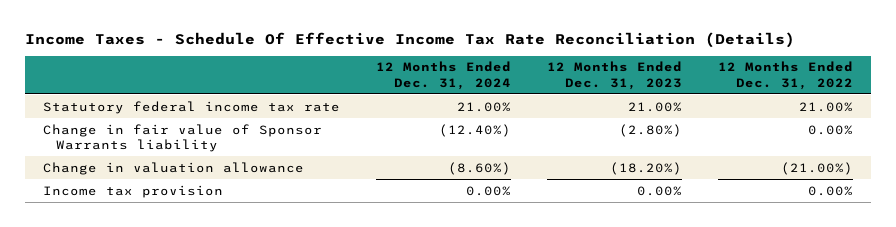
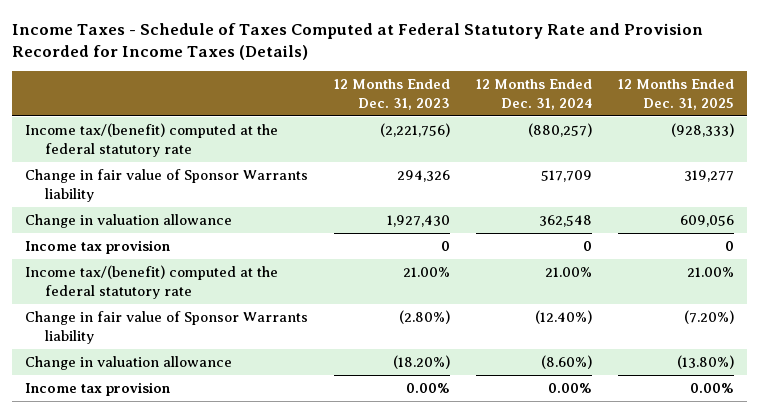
[25,31,796,48] Income Taxes - Schedule Of Effective Income Tax Rate Reconciliation (Details) -> [12,22,704,60] Income Taxes - Schedule of Taxes Computed at Federal Statutory Rate and Provision Recorded for Income Taxes (Details)
[717,61,853,90] 12 Months Ended Dec. 31, 2022 -> none
none -> [617,79,734,110] 12 Months Ended Dec. 31, 2025
none -> [25,122,279,157] Income tax/(benefit) computed at the federal statutory rate
none -> [25,168,309,202] Change in fair value of Sponsor Warrants liability
none -> [25,213,233,228] Change in valuation allowance
none -> [25,239,171,254] Income tax provision
[42,100,340,114] Statutory federal income tax rate -> [25,264,279,299] Income tax/(benefit) computed at the federal statutory rate

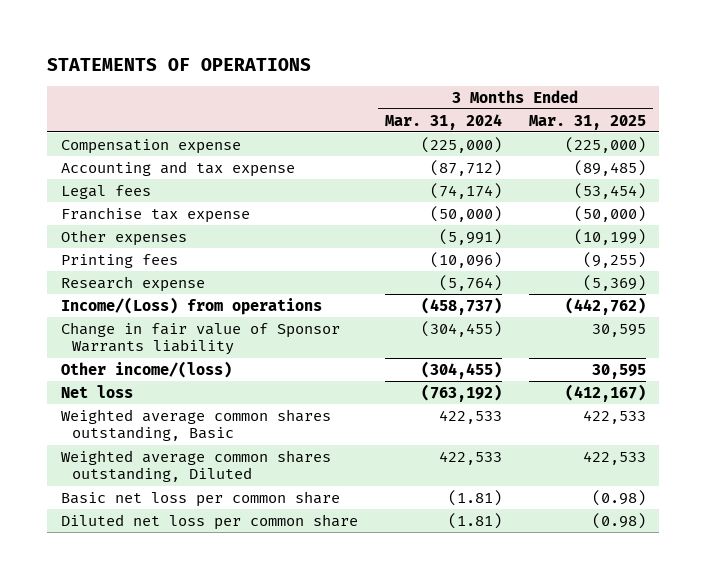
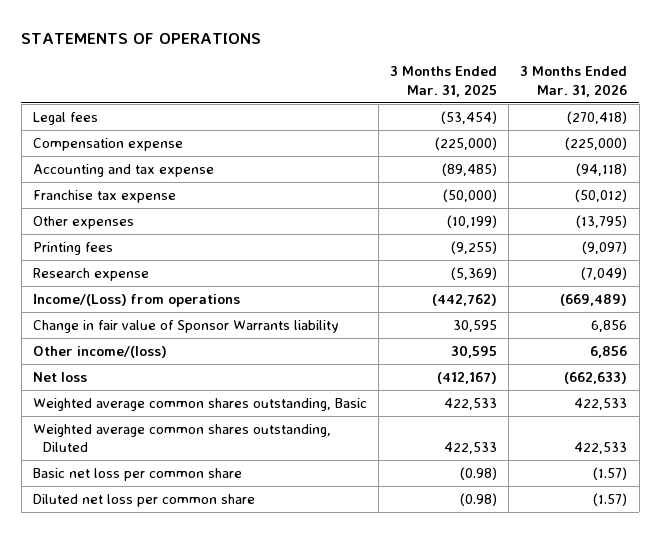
[384,113,502,130] Mar. 31, 2024 -> none
none -> [520,66,628,97] 3 Months Ended Mar. 31, 2026
[60,184,151,199] Legal fees -> [32,111,98,125] Legal fees

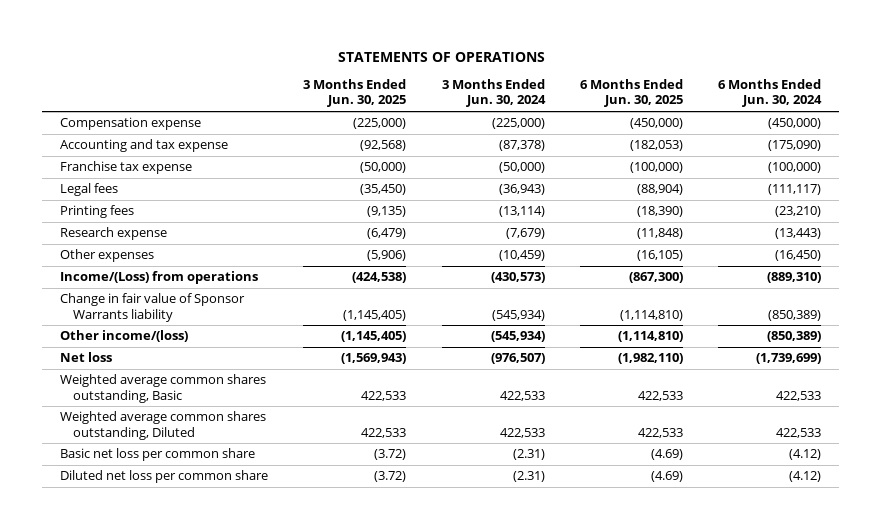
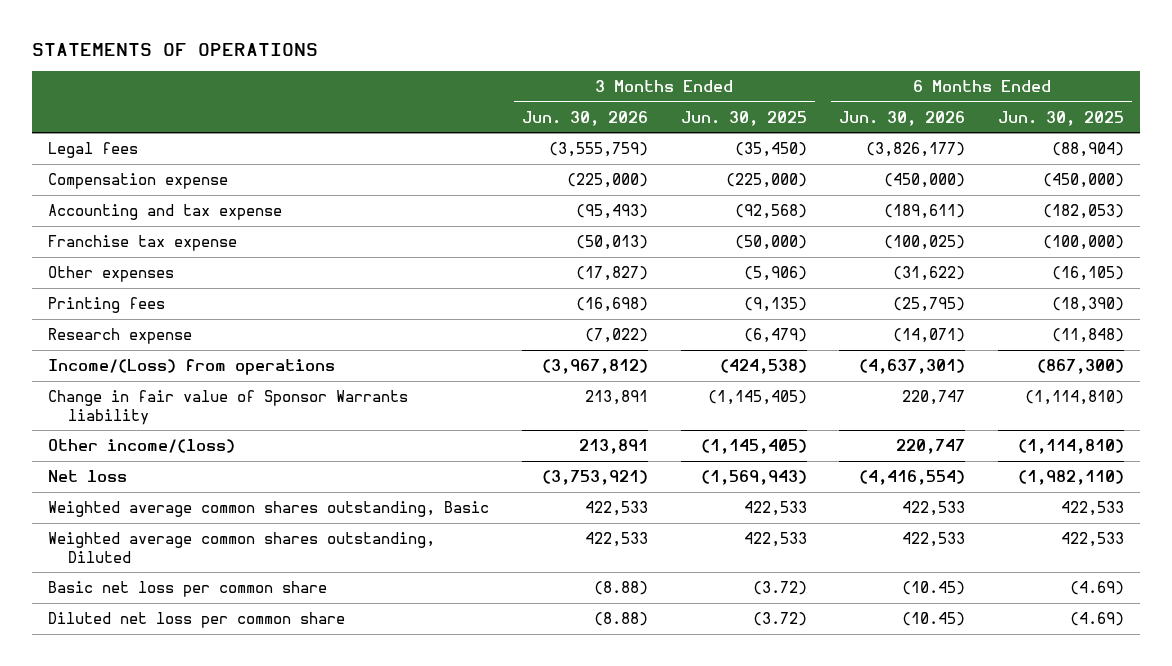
[441,79,546,108] 3 Months Ended Jun. 30, 2024 -> none
[718,79,823,108] 6 Months Ended Jun. 30, 2024 -> none
none -> [522,110,649,126] Jun. 30, 2026
none -> [839,110,966,126] Jun. 30, 2026
[60,183,119,197] Legal fees -> [48,142,139,159] Legal fees
[60,249,155,263] Other expenses -> [48,266,175,283] Other expenses

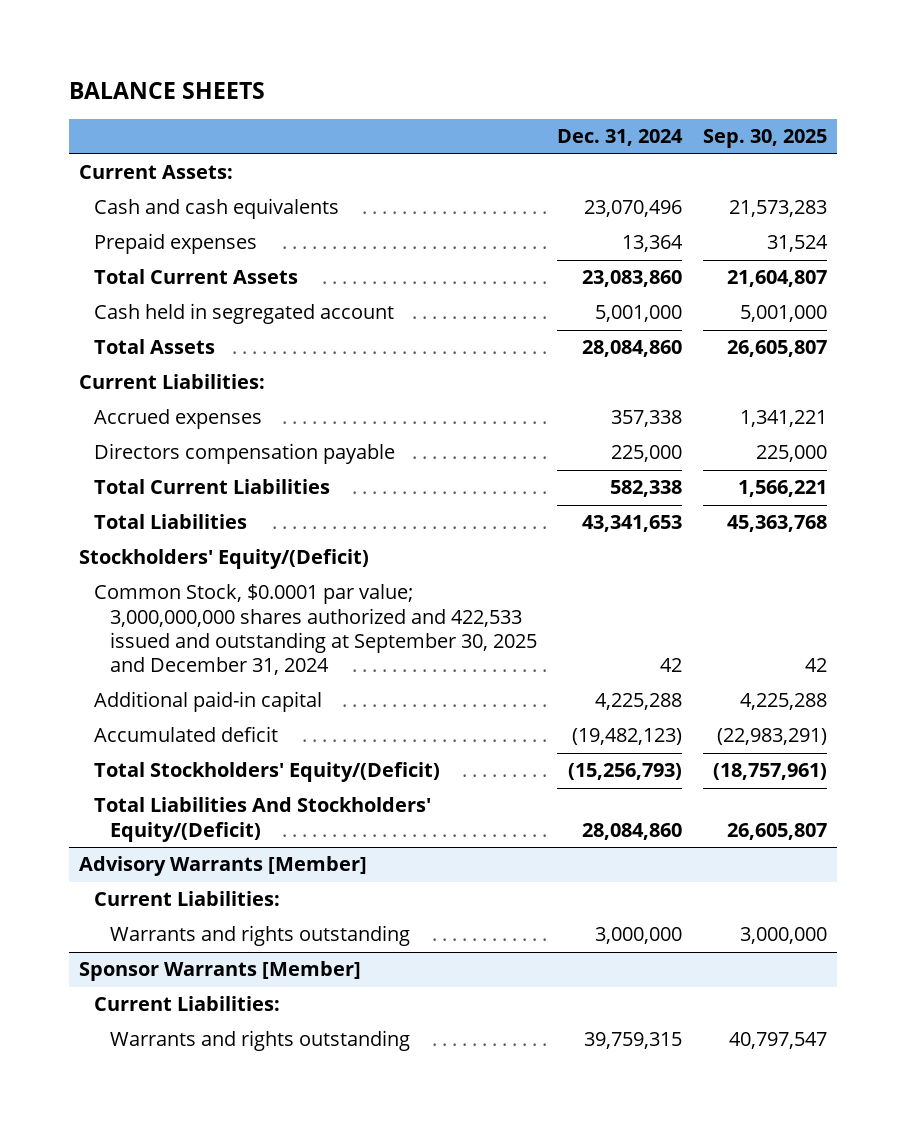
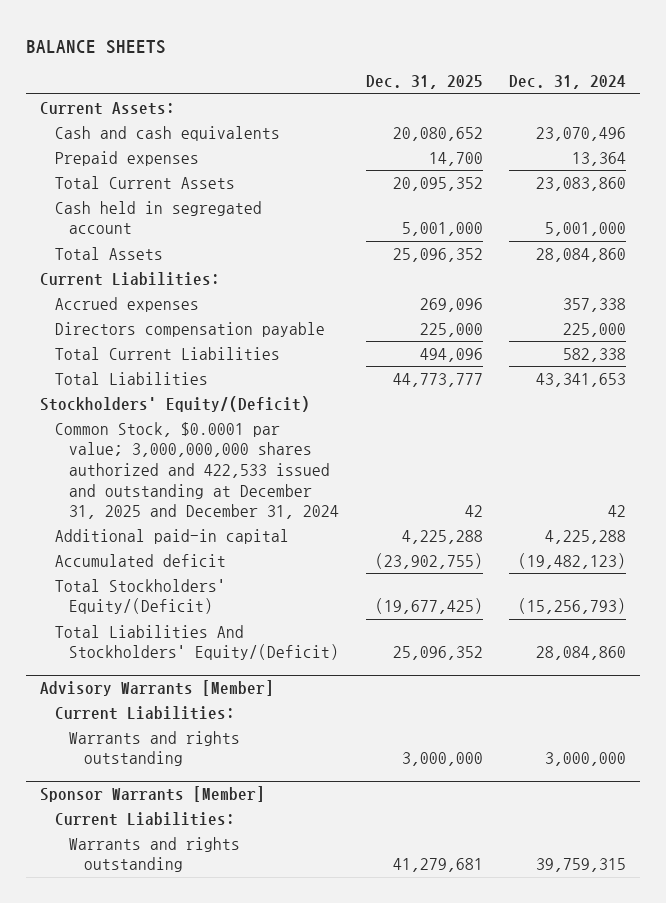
[703,129,828,149] Sep. 30, 2025 -> none
none -> [365,75,483,90] Dec. 31, 2025
[94,584,537,676] Common Stock, $0.0001 par value; 3,000,000,000 shares authorized and 422,533 issued and outstanding at September 30, 2025 and December 31, 2024 -> [54,421,340,520] Common Stock, $0.0001 par value; 3,000,000,000 shares authorized and 422,533 issued and outstanding at December 31, 2025 and December 31, 2024

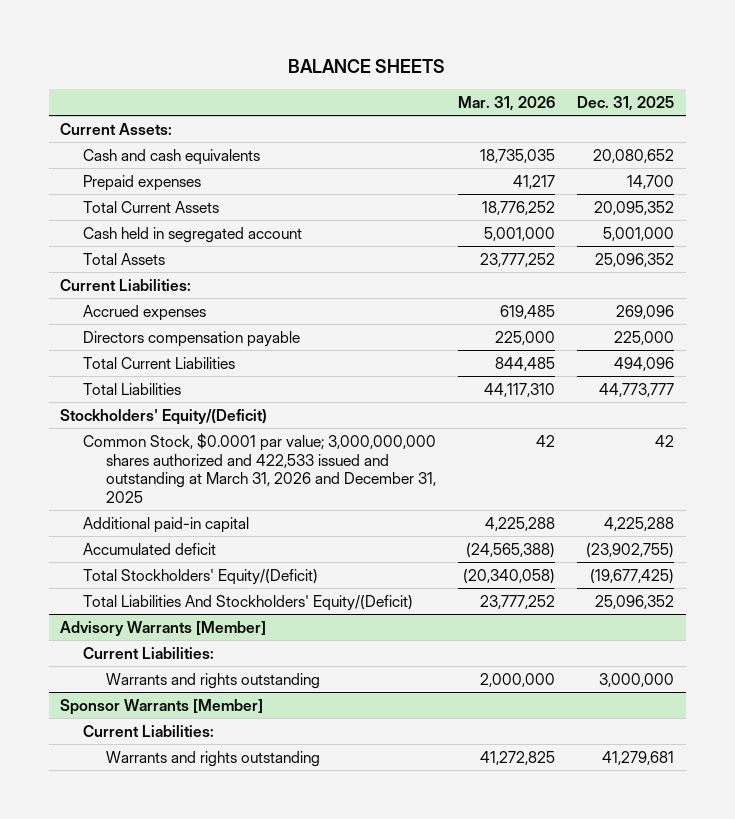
[509,75,627,90] Dec. 31, 2024 -> none
none -> [458,95,556,111] Mar. 31, 2026
[54,421,340,520] Common Stock, $0.0001 par value; 3,000,000,000 shares authorized and 422,533 issued and outstanding at December 31, 2025 and December 31, 2024 -> [82,432,436,503] Common Stock, $0.0001 par value; 3,000,000,000 shares authorized and 422,533 issued and outstanding at March 31, 2026 and December 31, 2025

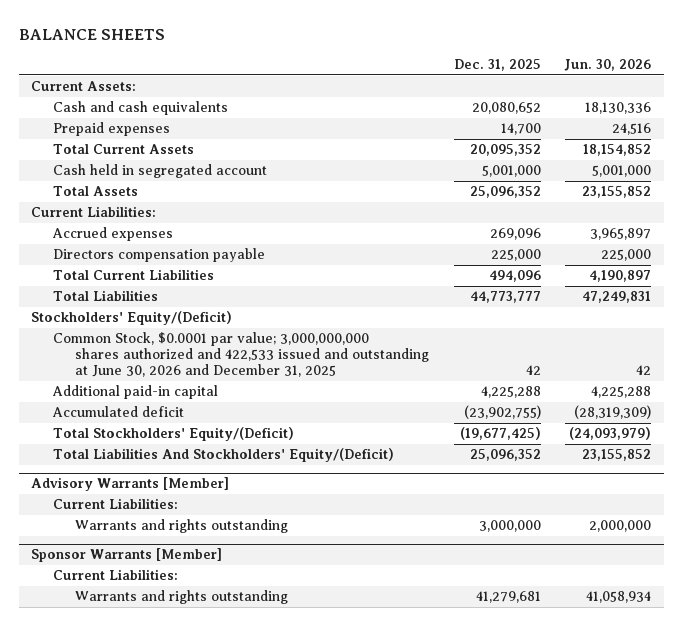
[458,95,556,111] Mar. 31, 2026 -> none
none -> [564,58,652,71] Jun. 30, 2026
[82,432,436,503] Common Stock, $0.0001 par value; 3,000,000,000 shares authorized and 422,533 issued and outstanding at March 31, 2026 and December 31, 2025 -> [52,332,429,378] Common Stock, $0.0001 par value; 3,000,000,000 shares authorized and 422,533 issued and outstanding at June 30, 2026 and December 31, 2025

